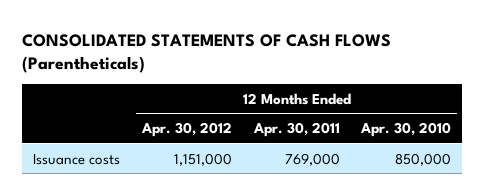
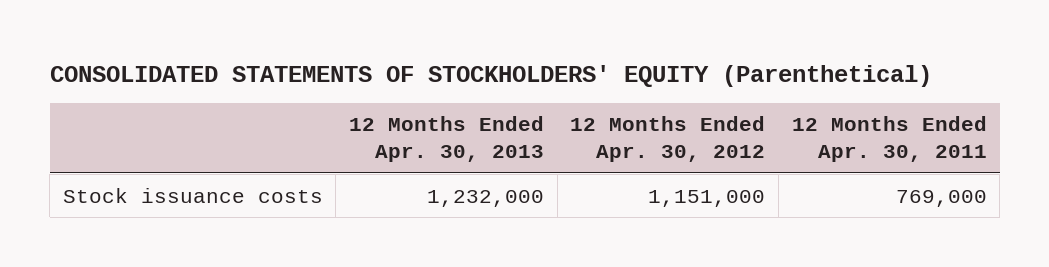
[22,33,392,73] CONSOLIDATED STATEMENTS OF CASH FLOWS (Parentheticals) -> [49,64,932,87] CONSOLIDATED STATEMENTS OF STOCKHOLDERS' EQUITY (Parenthetical)
[360,121,452,137] Apr. 30, 2010 -> none
none -> [349,116,545,163] 12 Months Ended Apr. 30, 2013
[33,153,121,165] Issuance costs -> [62,187,323,203] Stock issuance costs

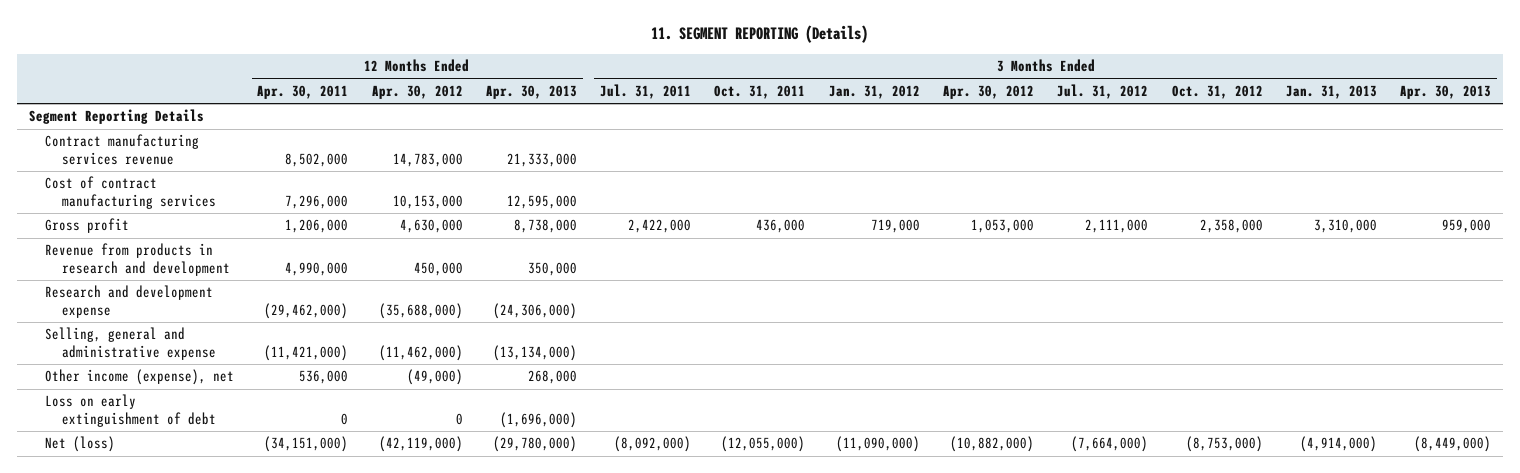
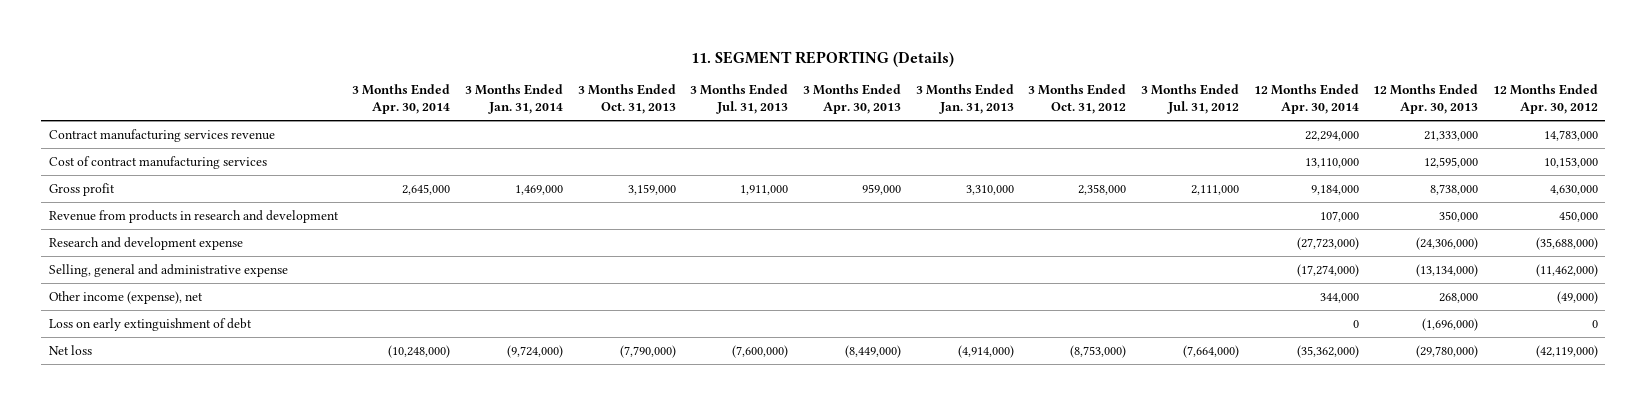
[257,85,349,100] Apr. 30, 2011 -> none
[600,84,692,100] Jul. 31, 2011 -> none
[714,85,806,100] Oct. 31, 2011 -> none
[828,85,920,100] Jan. 31, 2012 -> none
[942,85,1034,100] Apr. 30, 2012 -> none
none -> [352,84,451,115] 3 Months Ended Apr. 30, 2014
none -> [464,84,563,115] 3 Months Ended Jan. 31, 2014
none -> [577,84,676,115] 3 Months Ended Oct. 31, 2013
none -> [690,84,789,115] 3 Months Ended Jul. 31, 2013
none -> [1253,84,1359,115] 12 Months Ended Apr. 30, 2014
[28,109,204,125] Segment Reporting Details -> none
[45,436,116,453] Net (loss) -> [48,345,92,356] Net loss

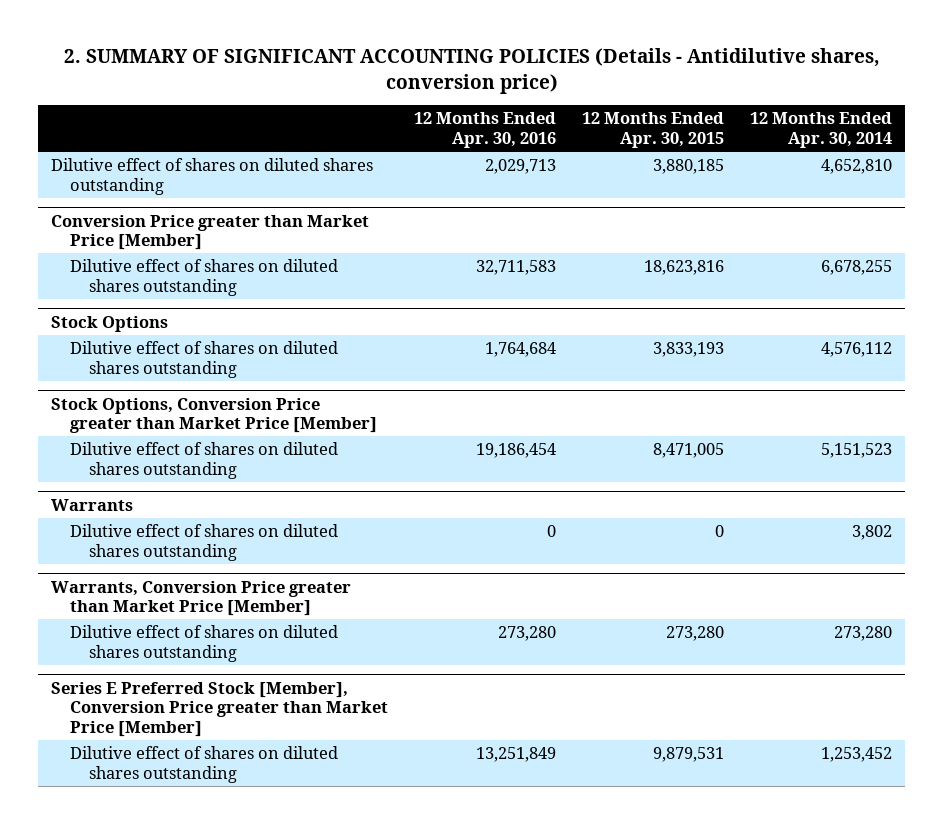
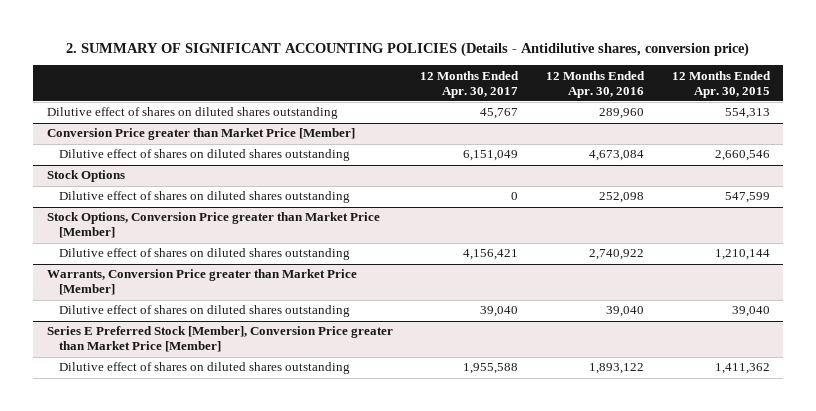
[750,112,893,148] 12 Months Ended Apr. 30, 2014 -> none
none -> [420,70,520,98] 12 Months Ended Apr. 30, 2017
[485,158,557,174] 2,029,713 -> [598,108,644,120] 289,960
[653,158,725,174] 3,880,185 -> [724,108,770,120] 554,313
[476,259,557,275] 32,711,583 -> [588,150,644,162] 4,673,084
[644,259,725,275] 18,623,816 -> [714,150,770,162] 2,660,546
[485,341,557,357] 1,764,684 -> [598,192,644,204] 252,098
[653,341,725,357] 3,833,193 -> [724,192,770,204] 547,599
[50,498,133,511] Warrants -> none
[70,523,339,561] Dilutive effect of shares on diluted shares outstanding -> none
[476,442,557,458] 19,186,454 -> [588,249,644,261] 2,740,922
[653,442,725,458] 8,471,005 -> [714,249,770,261] 1,210,144
[498,625,557,641] 273,280 -> [605,306,644,318] 39,040
[666,625,725,641] 273,280 -> [731,306,770,318] 39,040
[476,746,557,762] 13,251,849 -> [588,363,644,375] 1,893,122
[653,746,725,762] 9,879,531 -> [714,363,770,375] 1,411,362

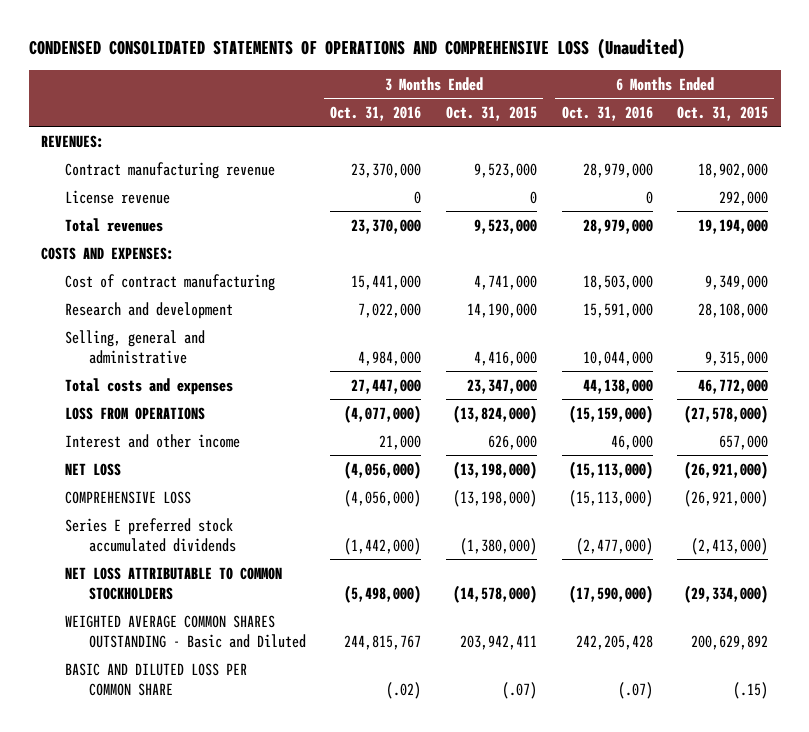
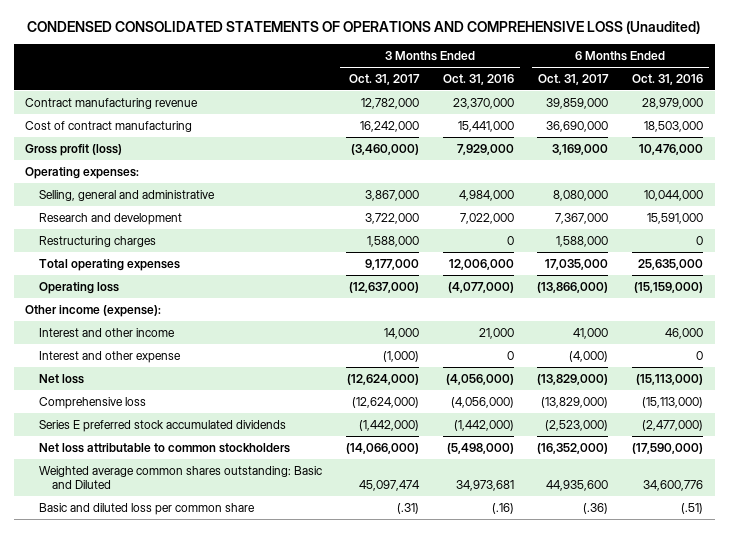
[446,106,538,122] Oct. 31, 2015 -> none
[677,106,769,122] Oct. 31, 2015 -> none
none -> [348,73,420,85] Oct. 31, 2017
none -> [538,73,610,85] Oct. 31, 2017
[41,134,105,148] REVENUES: -> none
[64,189,170,204] License revenue -> none
[64,217,163,232] Total revenues -> none
[41,246,175,260] COSTS AND EXPENSES: -> none
none -> [25,143,123,156] Gross profit (loss)
none -> [25,166,140,179] Operating expenses:
[64,301,233,319] Research and development -> [38,212,182,225] Research and development
none -> [38,235,156,247] Restructuring charges
[64,377,233,395] Total costs and expenses -> [38,258,180,271] Total operating expenses
[351,378,422,394] 27,447,000 -> [448,258,514,270] 12,006,000
[582,378,653,394] 44,138,000 -> [638,258,704,270] 25,635,000
[64,406,205,420] LOSS FROM OPERATIONS -> [38,281,119,294] Operating loss
none -> [25,304,162,317] Other income (expense):
none -> [38,350,181,363] Interest and other expense
[64,462,121,476] NET LOSS -> [38,373,84,384] Net loss
[64,490,191,504] COMPREHENSIVE LOSS -> [38,396,146,409] Comprehensive loss
[64,566,282,600] NET LOSS ATTRIBUTABLE TO COMMON STOCKHOLDERS -> [38,442,290,453] Net loss attributable to common stockholders
[64,614,306,648] WEIGHTED AVERAGE COMMON SHARES OUTSTANDING - Basic and Diluted -> [38,465,322,489] Weighted average common shares outstanding: Basic and Diluted
[344,634,422,650] 244,815,767 -> [455,479,514,491] 34,973,681
[575,634,653,650] 242,205,428 -> [643,479,704,491] 34,600,776
[64,662,247,696] BASIC AND DILUTED LOSS PER COMMON SHARE -> [38,502,255,515] Basic and diluted loss per common share
[386,681,422,699] (.02) -> [491,502,514,514] (.16)
[617,681,653,699] (.07) -> [681,502,704,514] (.51)

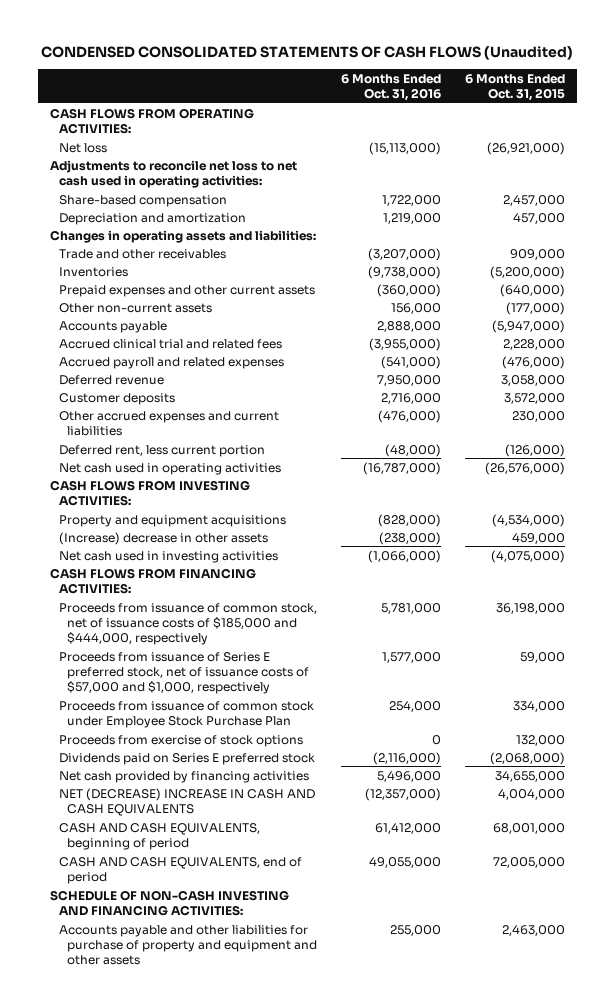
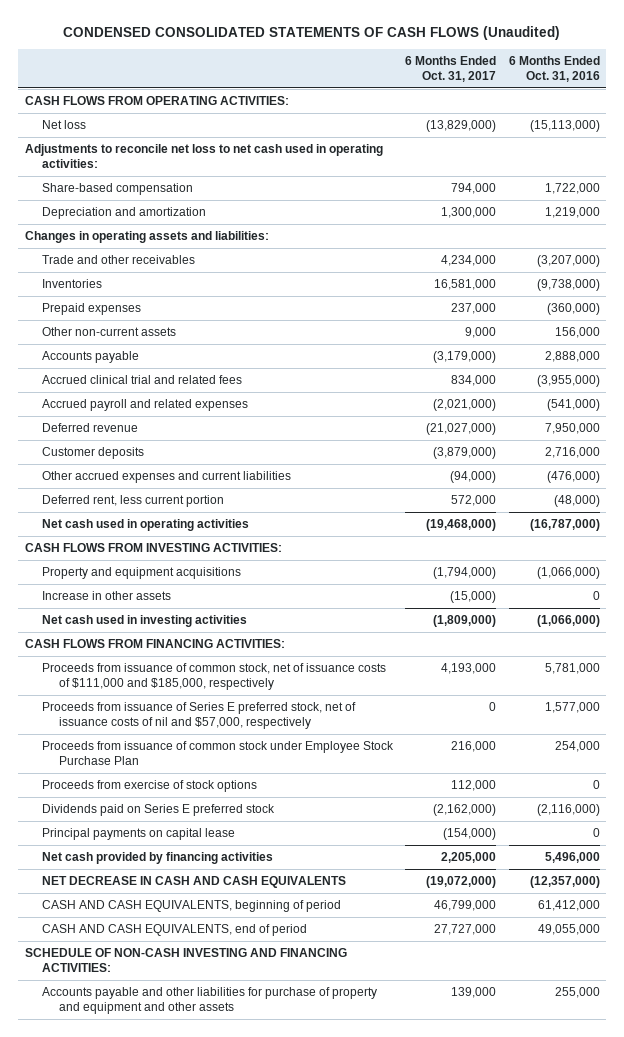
[464,73,565,101] 6 Months Ended Oct. 31, 2015 -> none
none -> [405,55,497,82] 6 Months Ended Oct. 31, 2017
[58,284,315,297] Prepaid expenses and other current assets -> none
none -> [41,302,141,315] Prepaid expenses
[378,513,442,527] (828,000) -> [536,566,600,579] (1,066,000)
[58,531,268,545] (Increase) decrease in other assets -> [41,590,171,600] Increase in other assets
[379,531,442,545] (238,000) -> [592,590,600,600] 0
[58,602,317,646] Proceeds from issuance of common stock, net of issuance costs of $185,000 and $444,000, respectively -> [41,662,386,691] Proceeds from issuance of common stock, net of issuance costs of $111,000 and $185,000, respectively
[58,651,310,695] Proceeds from issuance of Series E preferred stock, net of issuance costs of $57,000 and $1,000, respectively -> [41,701,356,730] Proceeds from issuance of Series E preferred stock, net of issuance costs of nil and $57,000, respectively
none -> [41,827,235,840] Principal payments on capital lease
[58,787,315,817] NET (DECREASE) INCREASE IN CASH AND CASH EQUIVALENTS -> [41,875,346,888] NET DECREASE IN CASH AND CASH EQUIVALENTS

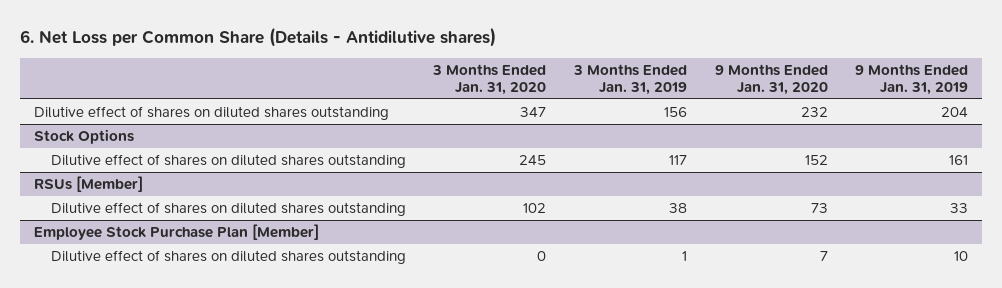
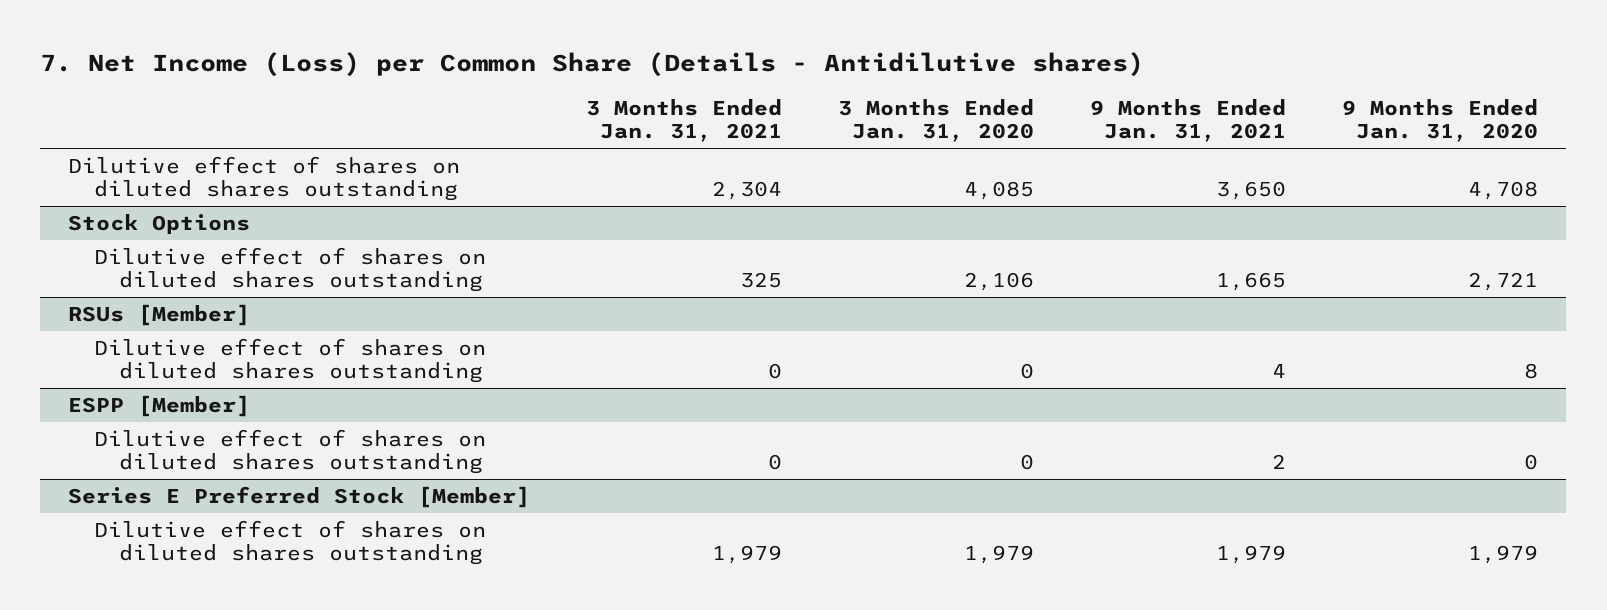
[19,26,496,47] 6. Net Loss per Common Share (Details - Antidilutive shares) -> [40,52,1145,78] 7. Net Income (Loss) per Common Share (Details - Antidilutive shares)
[573,63,688,95] 3 Months Ended Jan. 31, 2019 -> none
[855,63,969,95] 9 Months Ended Jan. 31, 2019 -> none
none -> [586,98,783,143] 3 Months Ended Jan. 31, 2021
none -> [1090,98,1287,143] 9 Months Ended Jan. 31, 2021
[520,107,547,118] 347 -> [964,181,1035,201] 4,085
[800,107,828,118] 232 -> [1468,181,1539,201] 4,708
[519,155,547,166] 245 -> [964,272,1035,292] 2,106
[804,155,828,166] 152 -> [1468,272,1539,292] 2,721
[523,203,547,214] 102 -> [1020,363,1035,380] 0
[810,203,828,214] 73 -> [1524,363,1539,380] 8
[33,224,319,241] Employee Stock Purchase Plan [Member] -> [68,394,251,417] ESPP [Member]
[819,251,828,262] 7 -> [1524,454,1539,471] 0
none -> [68,485,531,508] Series E Preferred Stock [Member]
none -> [93,519,486,566] Dilutive effect of shares on diluted shares outstanding

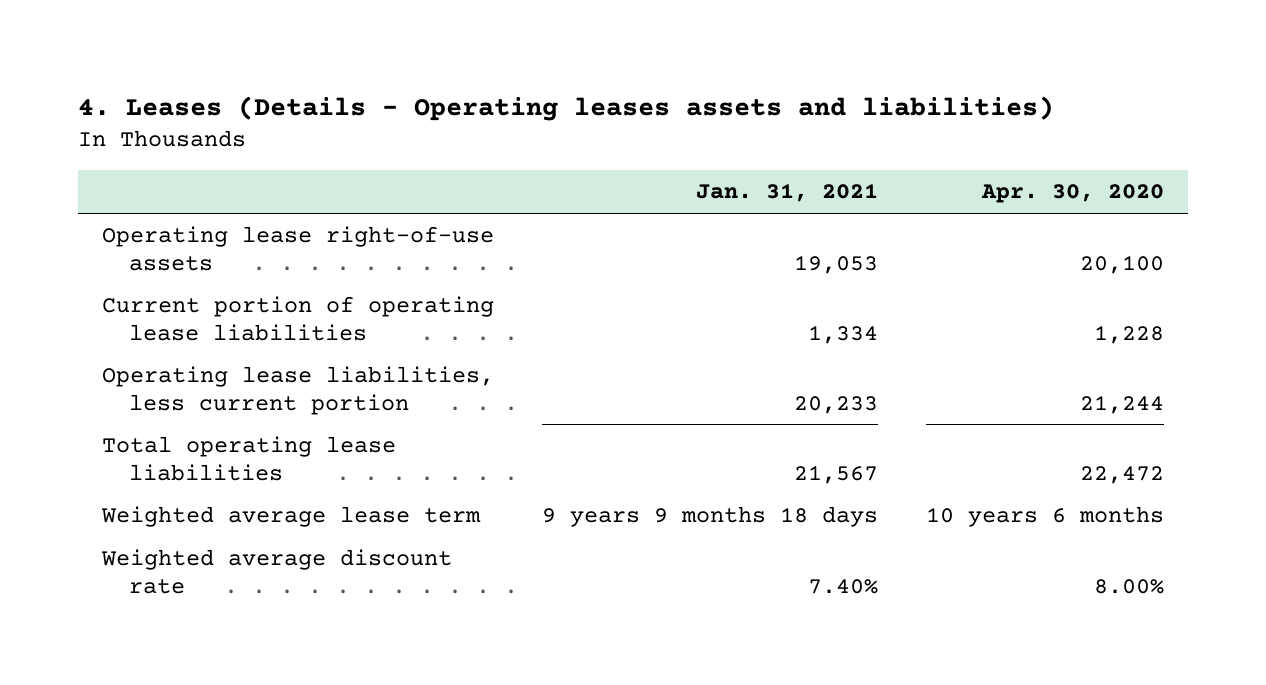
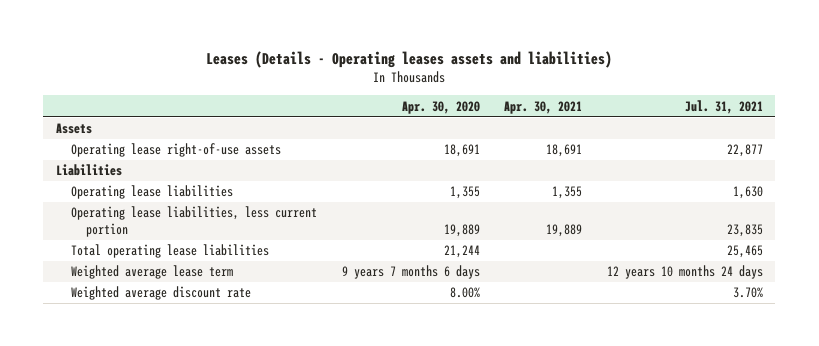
[78,95,1055,121] 4. Leases (Details - Operating leases assets and liabilities) -> [206,51,613,69] Leases (Details - Operating leases assets and liabilities)
[696,183,879,203] Jan. 31, 2021 -> none
none -> [504,100,583,114] Apr. 30, 2021
none -> [685,99,764,114] Jul. 31, 2021
none -> [55,123,92,135] Assets
[1079,254,1164,274] 20,100 -> [443,144,480,158] 18,691
none -> [55,164,122,177] Liabilities
[102,296,495,341] Current portion of operating lease liabilities -> [70,185,233,200] Operating lease liabilities
[1093,324,1164,344] 1,228 -> [449,186,480,200] 1,355
[1079,394,1164,414] 21,244 -> [443,224,480,238] 19,889
[1079,465,1164,484] 22,472 -> [443,245,480,259] 21,244
[925,506,1164,528] 10 years 6 months -> [341,265,480,280] 9 years 7 months 6 days

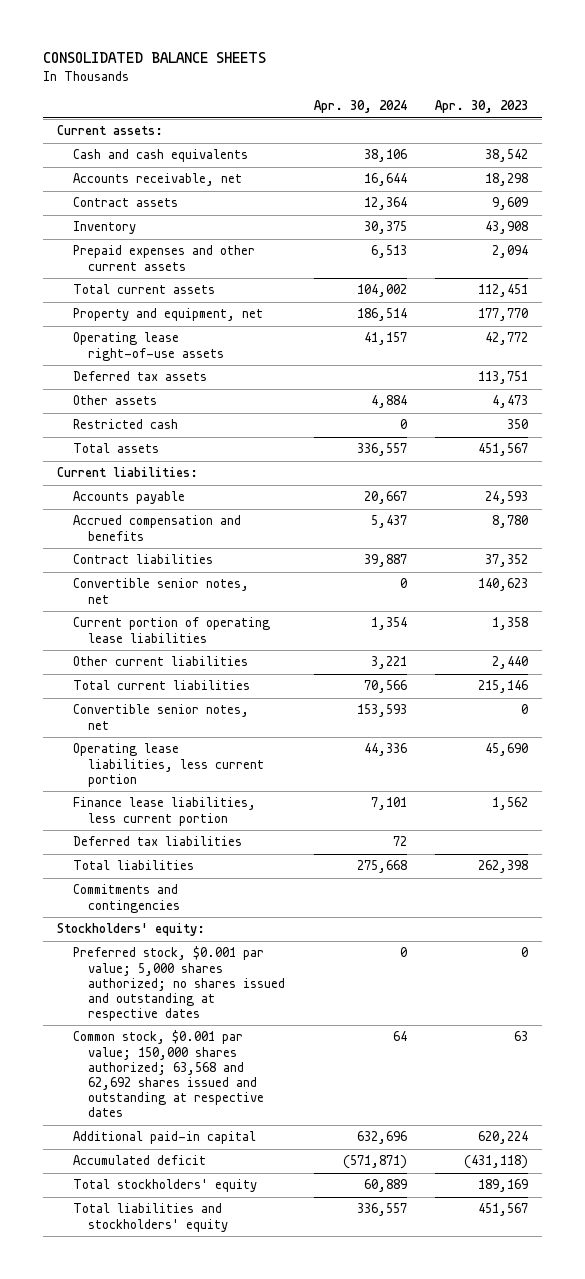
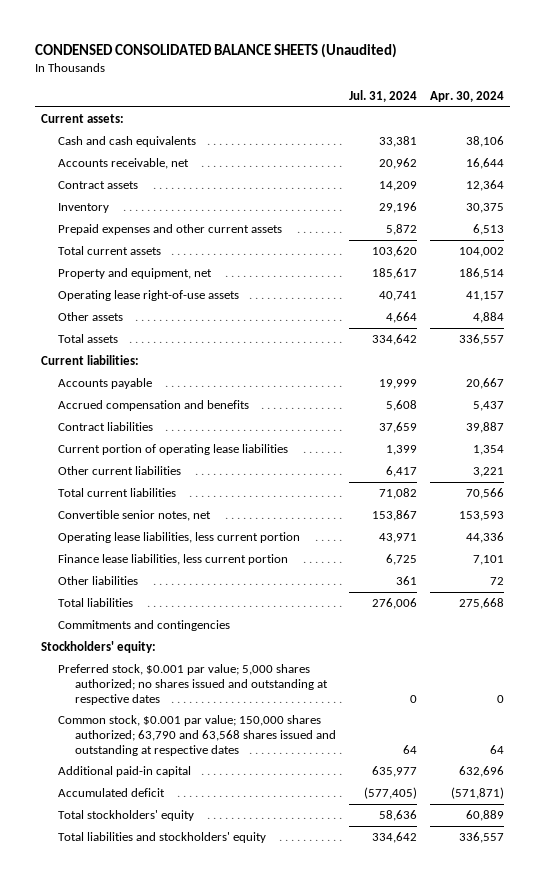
[42,52,266,64] CONSOLIDATED BALANCE SHEETS -> [34,42,397,58] CONDENSED CONSOLIDATED BALANCE SHEETS (Unaudited)
[434,100,528,114] Apr. 30, 2023 -> none
none -> [348,90,417,103] Jul. 31, 2024
[72,371,207,382] Deferred tax assets -> none
[72,419,178,430] Restricted cash -> none
[72,578,249,604] Convertible senior notes, net -> none
[72,836,242,847] Deferred tax liabilities -> none
none -> [58,575,139,585] Other liabilities
[72,1030,265,1118] Common stock, $0.001 par value; 150,000 shares authorized; 63,568 and 62,692 shares issued and outstanding at respective dates -> [58,714,336,756] Common stock, $0.001 par value; 150,000 shares authorized; 63,790 and 63,568 shares issued and outstanding at respective dates

